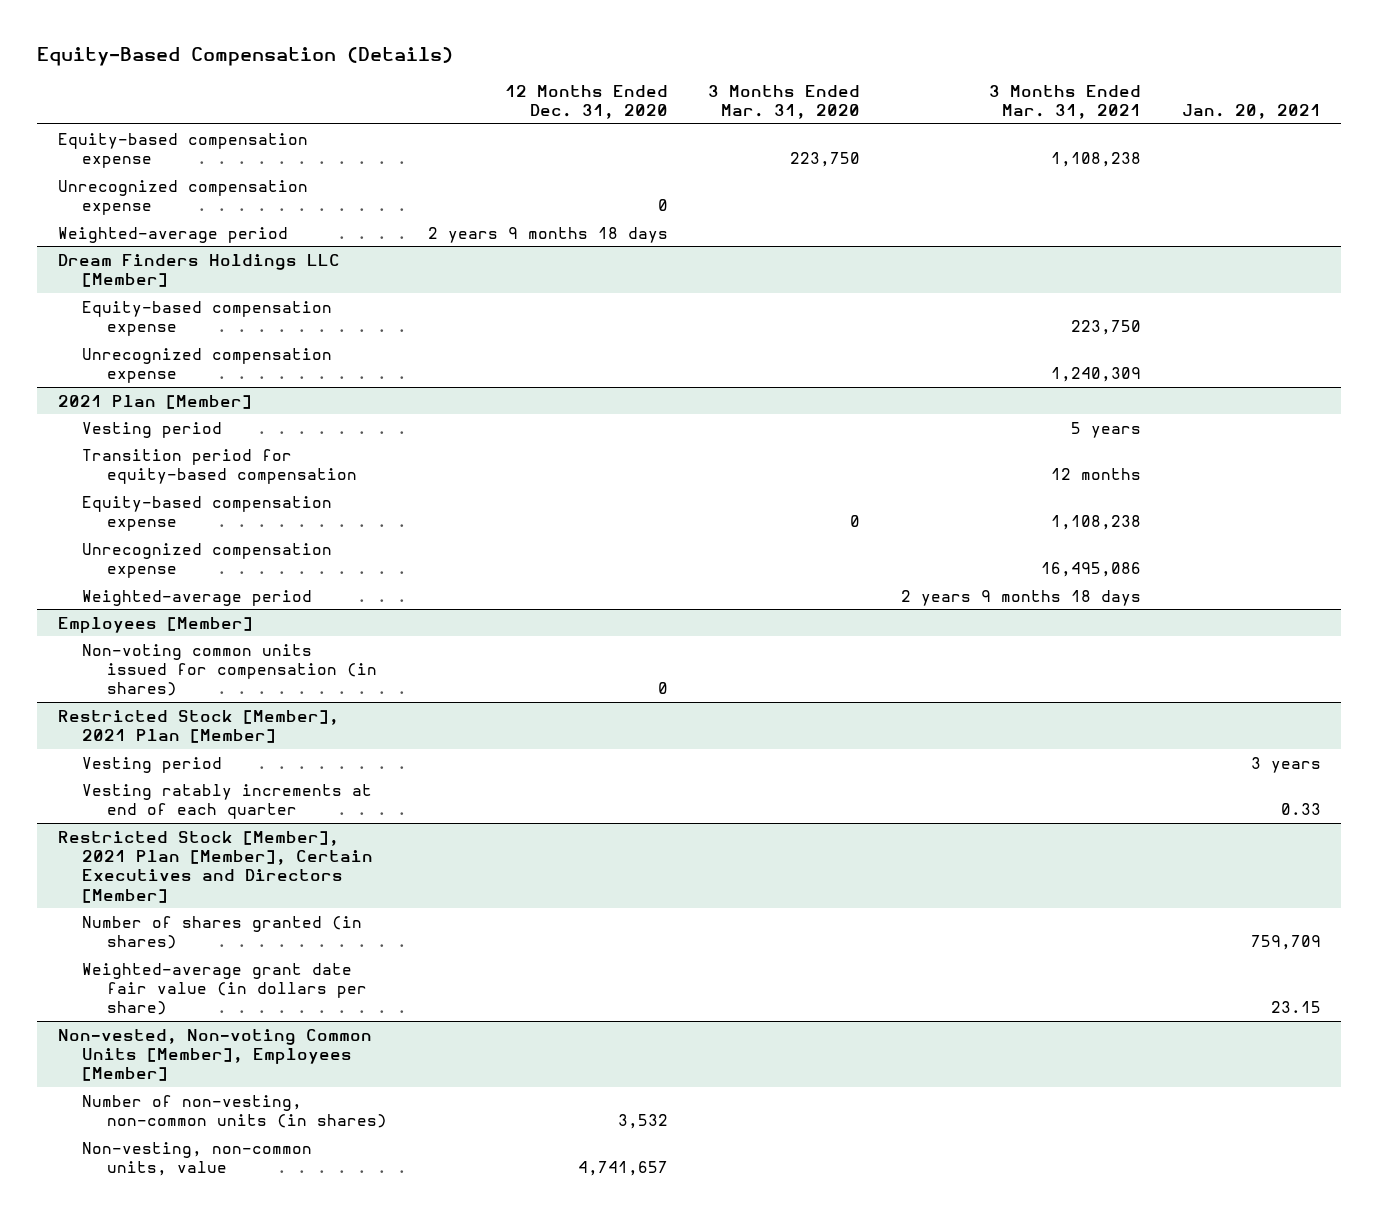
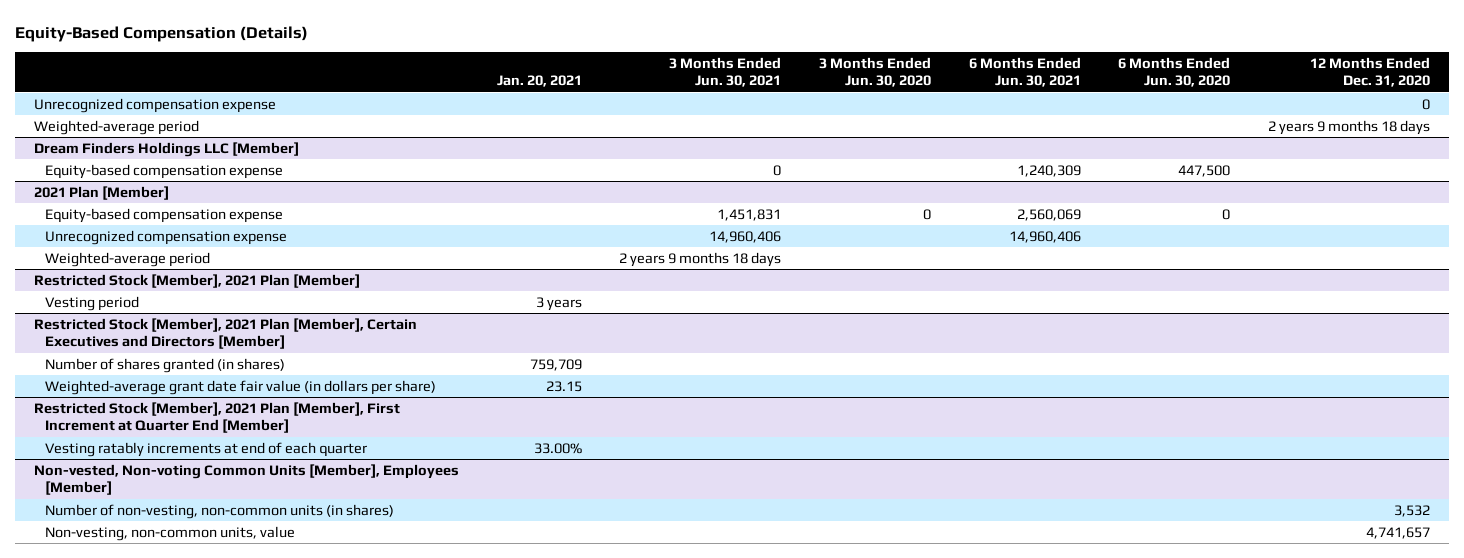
[708,84,861,120] 3 Months Ended Mar. 31, 2020 -> none
[989,84,1142,120] 3 Months Ended Mar. 31, 2021 -> none
none -> [669,56,782,88] 3 Months Ended Jun. 30, 2021
none -> [818,56,931,88] 3 Months Ended Jun. 30, 2020
none -> [968,56,1081,88] 6 Months Ended Jun. 30, 2021
none -> [1118,56,1231,88] 6 Months Ended Jun. 30, 2020
[57,132,308,168] Equity-based compensation expense -> none
[82,347,333,383] Unrecognized compensation expense -> none
[82,421,223,438] Vesting period -> none
[82,448,357,484] Transition period for equity-based compensation -> none
[57,616,253,633] Employees [Member] -> none
[82,643,377,697] Non-voting common units issued for compensation (in shares) -> none
[82,783,373,819] Vesting ratably increments at end of each quarter -> none
none -> [34,401,401,434] Restricted Stock [Member], 2021 Plan [Member], First Increment at Quarter End [Member]
none -> [45,441,368,457] Vesting ratably increments at end of each quarter

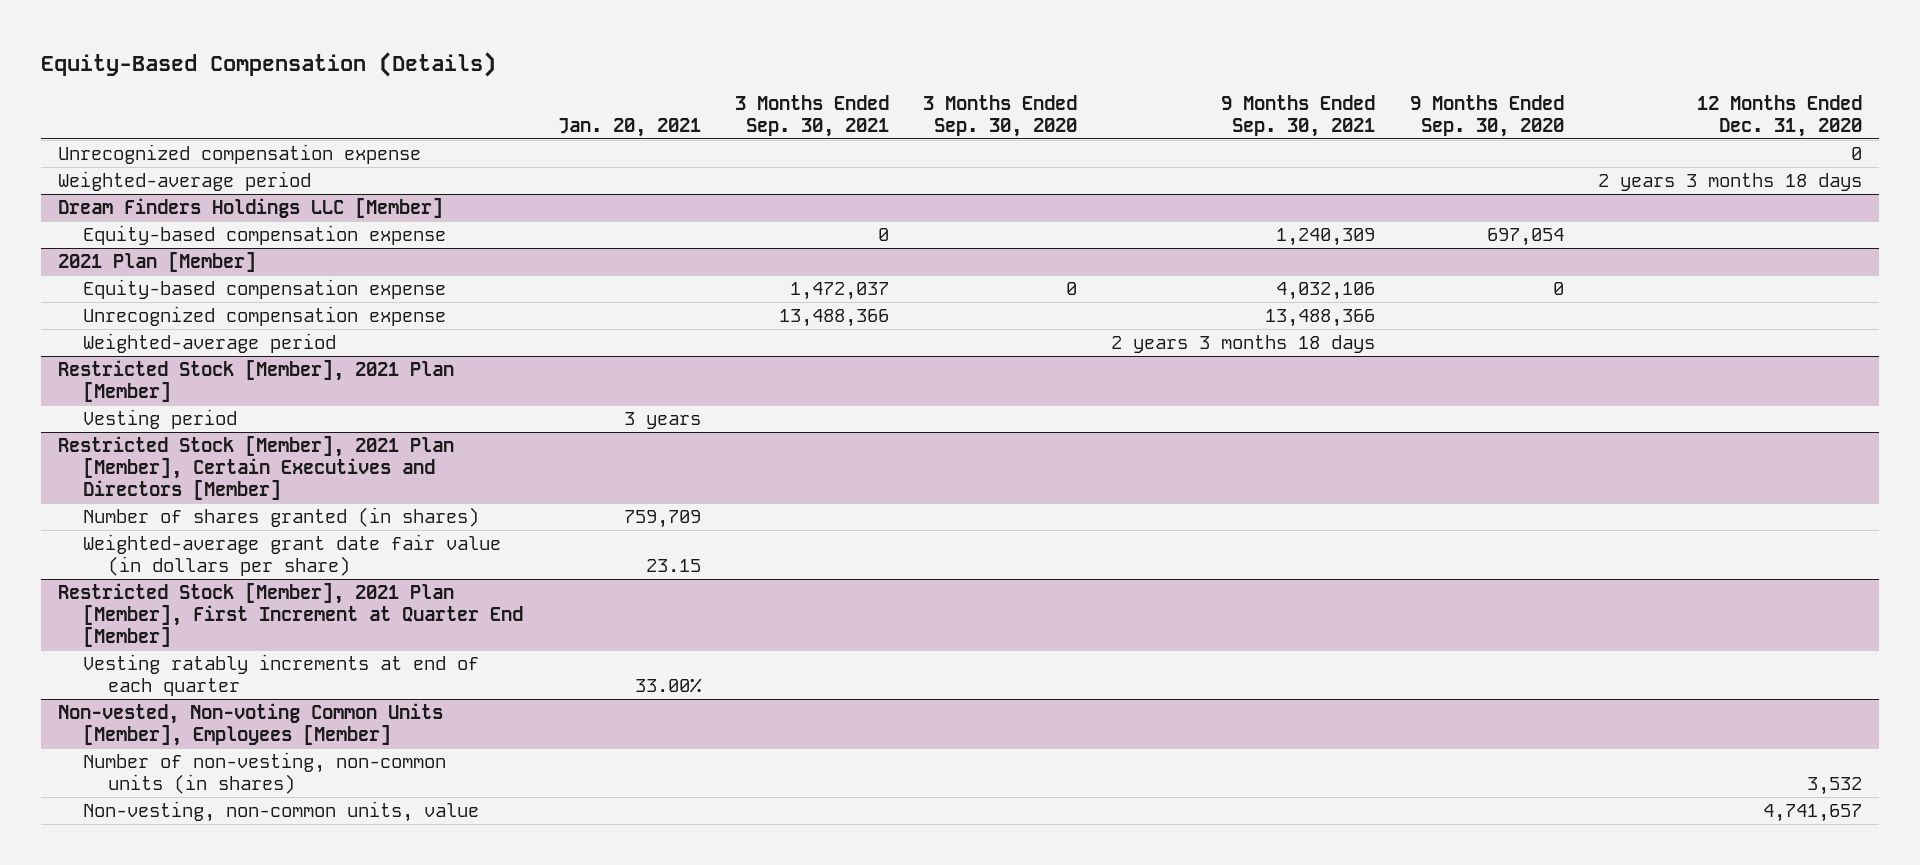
[669,56,782,88] 3 Months Ended Jun. 30, 2021 -> none
[818,56,931,88] 3 Months Ended Jun. 30, 2020 -> none
[968,56,1081,88] 6 Months Ended Jun. 30, 2021 -> none
[1118,56,1231,88] 6 Months Ended Jun. 30, 2020 -> none
none -> [734,94,889,137] 3 Months Ended Sep. 30, 2021
none -> [923,94,1078,137] 3 Months Ended Sep. 30, 2020
none -> [1221,94,1376,137] 9 Months Ended Sep. 30, 2021
none -> [1409,94,1564,137] 9 Months Ended Sep. 30, 2020
[1267,119,1430,135] 2 years 9 months 18 days -> [1597,173,1862,192] 2 years 3 months 18 days

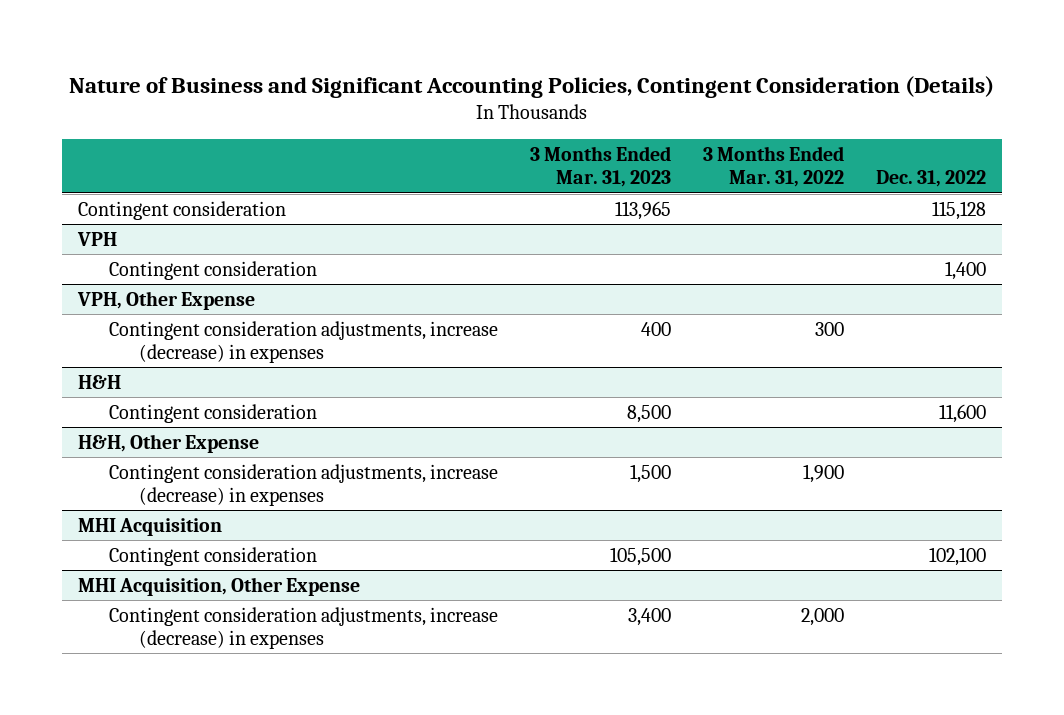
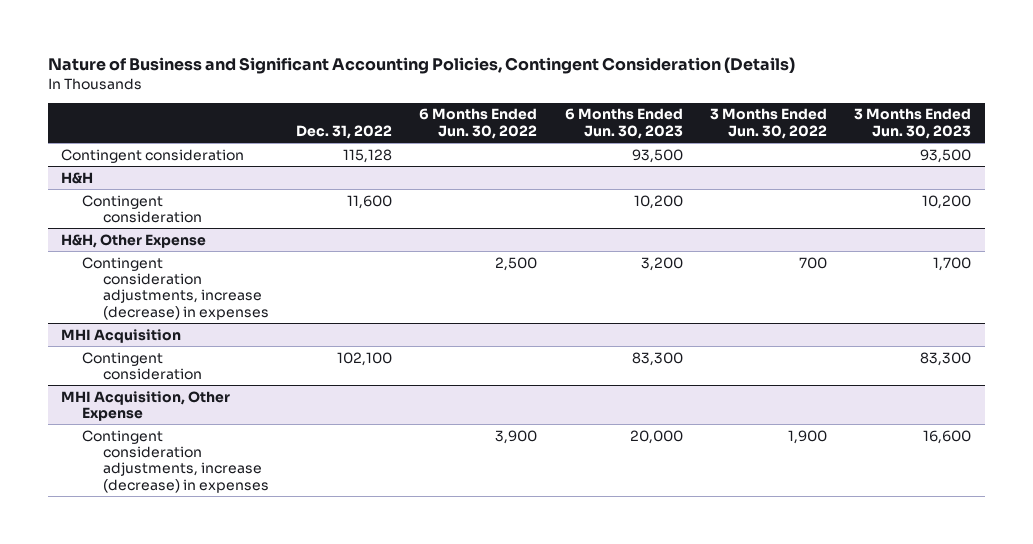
[529,146,671,188] 3 Months Ended Mar. 31, 2023 -> none
[703,146,845,188] 3 Months Ended Mar. 31, 2022 -> none
none -> [419,108,538,139] 6 Months Ended Jun. 30, 2022
none -> [564,108,683,139] 6 Months Ended Jun. 30, 2023
none -> [710,108,828,139] 3 Months Ended Jun. 30, 2022
none -> [854,108,972,139] 3 Months Ended Jun. 30, 2023
[76,231,117,246] VPH -> none
[108,260,317,280] Contingent consideration -> none
[76,290,255,310] VPH, Other Expense -> none
[108,320,498,364] Contingent consideration adjustments, increase (decrease) in expenses -> none

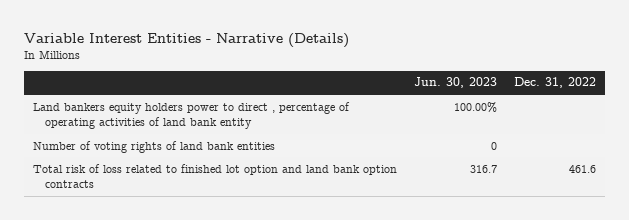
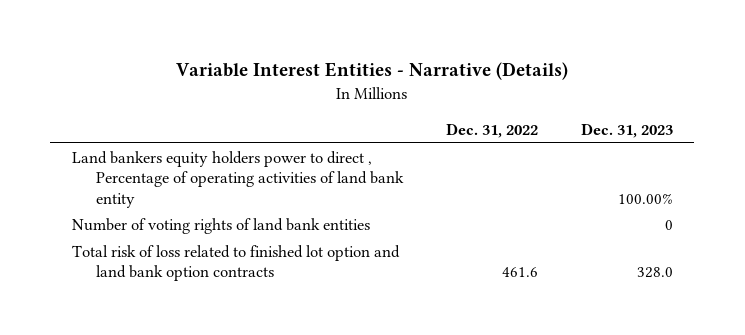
[413,77,497,89] Jun. 30, 2023 -> none
none -> [580,122,673,138] Dec. 31, 2023
[32,101,350,130] Land bankers equity holders power to direct , percentage of operating activities of land bank entity -> [71,150,405,208] Land bankers equity holders power to direct , Percentage of operating activities of land bank entity

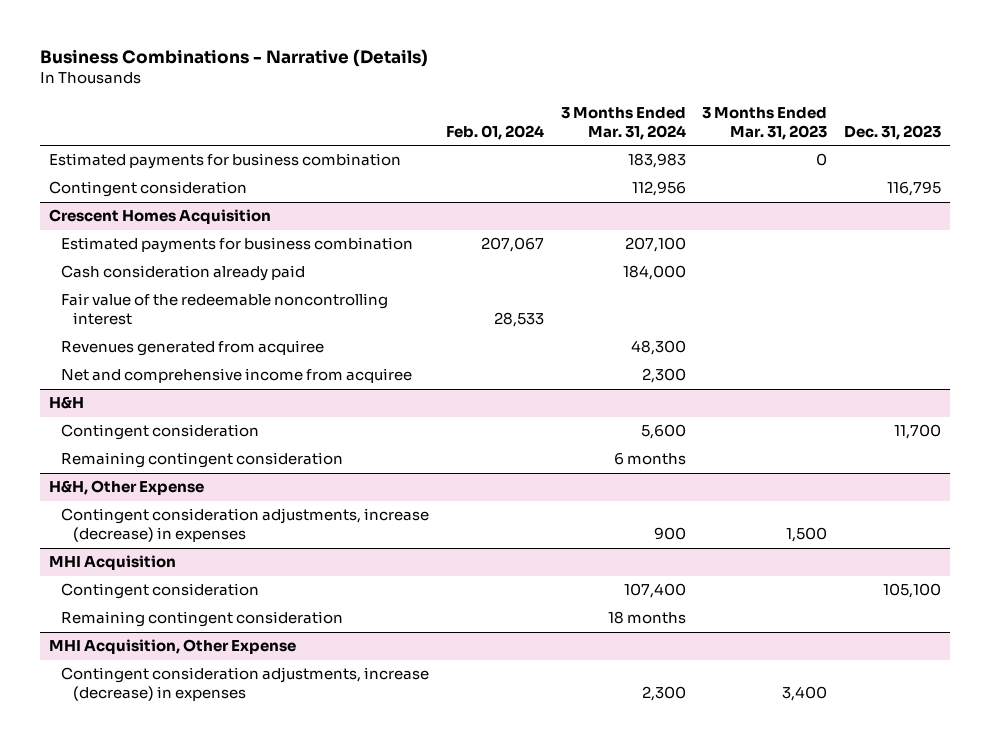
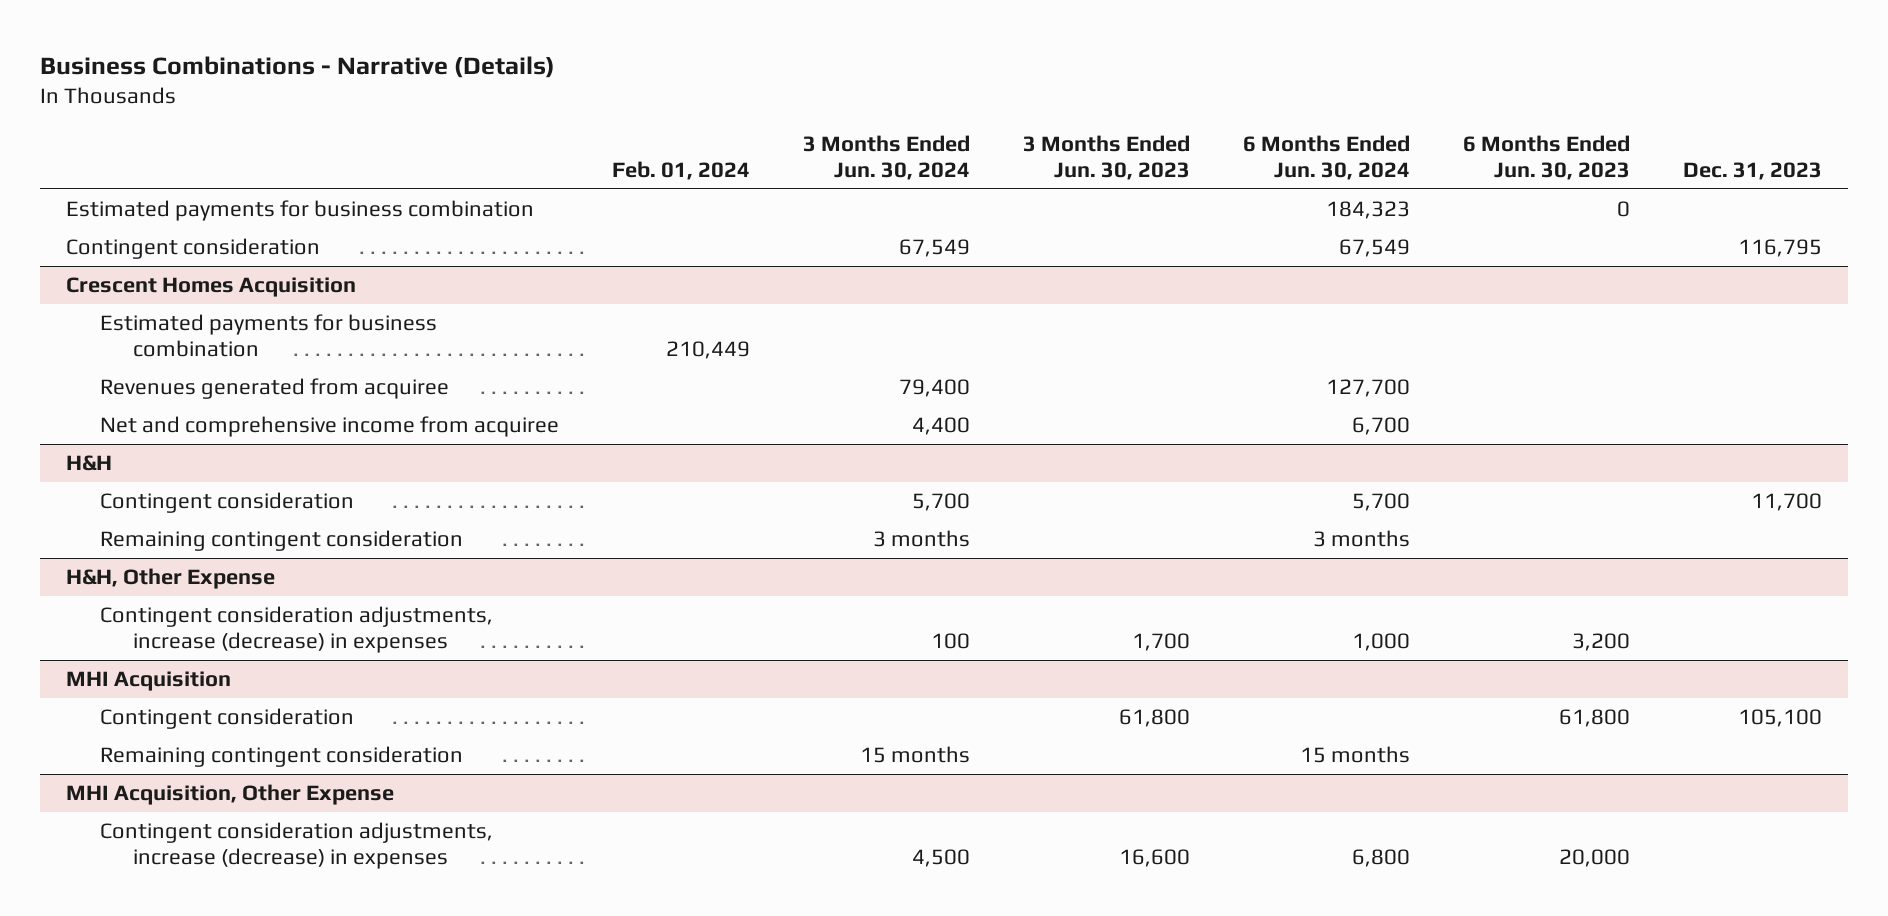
[560,106,686,140] 3 Months Ended Mar. 31, 2024 -> none
[702,106,828,140] 3 Months Ended Mar. 31, 2023 -> none
none -> [802,135,970,181] 3 Months Ended Jun. 30, 2024
none -> [1022,135,1190,181] 3 Months Ended Jun. 30, 2023
none -> [1242,135,1410,181] 6 Months Ended Jun. 30, 2024
none -> [1462,135,1630,181] 6 Months Ended Jun. 30, 2023
[60,265,305,282] Cash consideration already paid -> none
[60,293,388,326] Fair value of the redeemable noncontrolling interest -> none
[480,237,544,253] 207,067 -> [665,340,750,359] 210,449

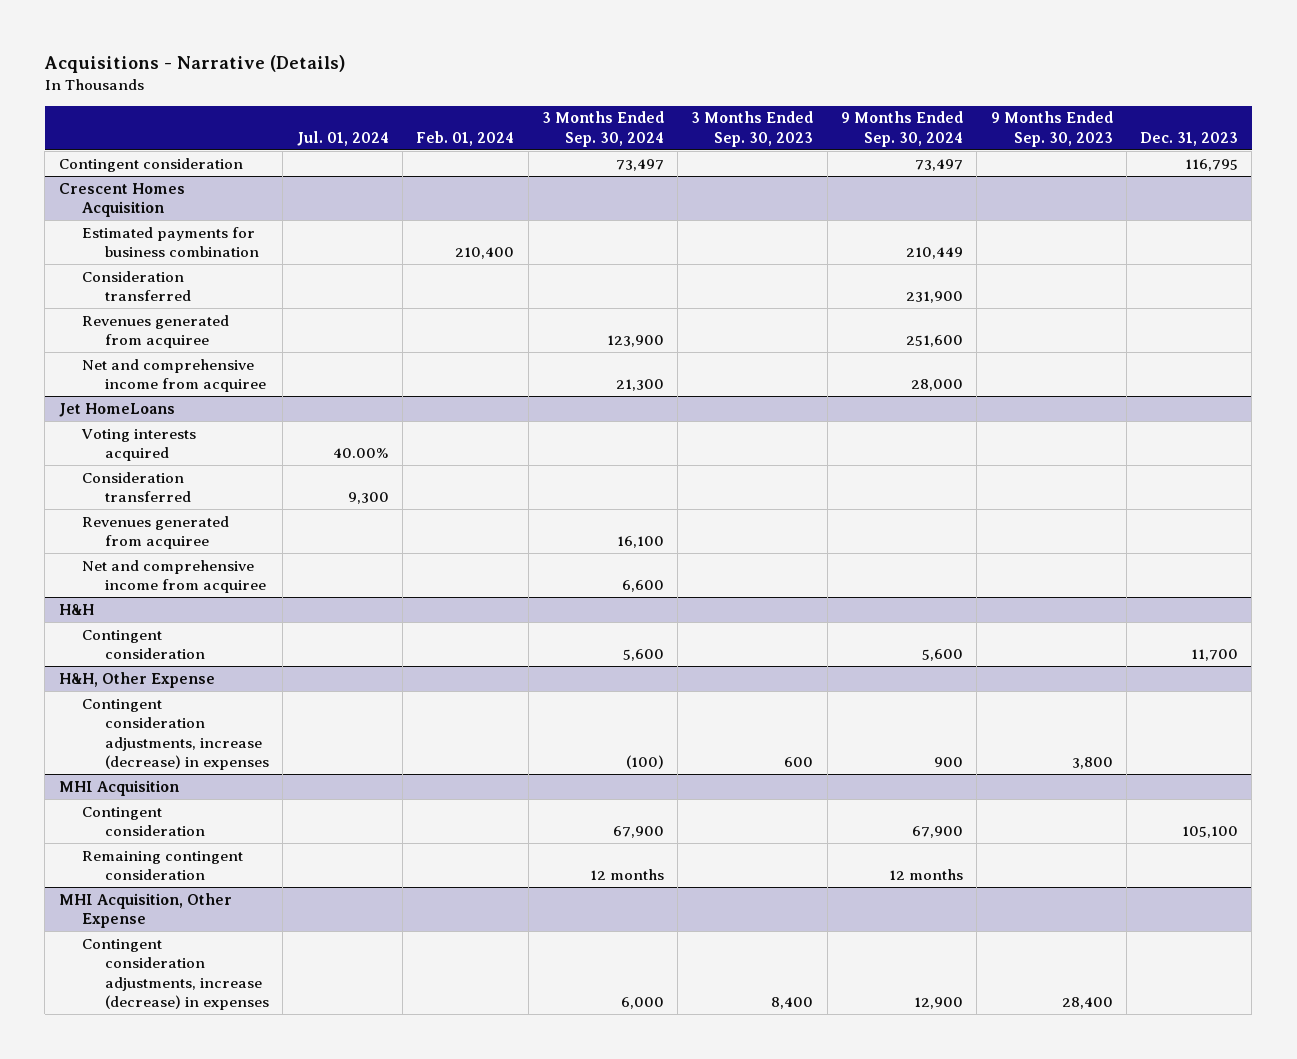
[39,55,555,78] Business Combinations - Narrative (Details) -> [43,55,345,74] Acquisitions - Narrative (Details)
[802,135,970,181] 3 Months Ended Jun. 30, 2024 -> none
[1022,135,1190,181] 3 Months Ended Jun. 30, 2023 -> none
[1242,135,1410,181] 6 Months Ended Jun. 30, 2024 -> none
[1462,135,1630,181] 6 Months Ended Jun. 30, 2023 -> none
none -> [296,130,389,146] Jul. 01, 2024
none -> [541,111,664,147] 3 Months Ended Sep. 30, 2024
none -> [691,111,814,147] 3 Months Ended Sep. 30, 2023
none -> [840,111,963,147] 9 Months Ended Sep. 30, 2024
none -> [990,111,1113,147] 9 Months Ended Sep. 30, 2023
[66,200,535,222] Estimated payments for business combination -> none
[665,340,750,359] 210,449 -> [455,247,515,260] 210,400
none -> [81,270,192,302] Consideration transferred
none -> [58,402,175,417] Jet HomeLoans
none -> [80,428,196,462] Voting interests acquired
none -> [81,471,192,503] Consideration transferred
none -> [81,515,229,550] Revenues generated from acquiree
none -> [81,559,267,594] Net and comprehensive income from acquiree
[99,530,463,552] Remaining contingent consideration -> none

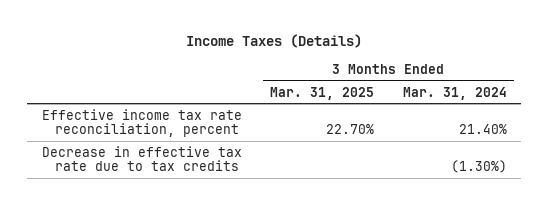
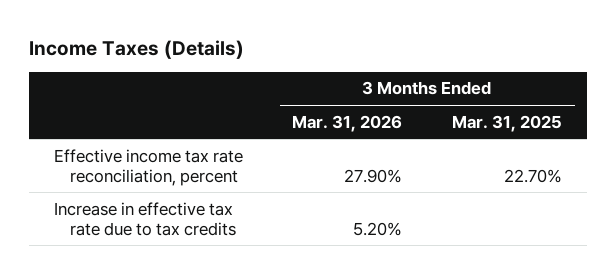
[402,86,507,100] Mar. 31, 2024 -> none
none -> [292,114,403,132] Mar. 31, 2026
[41,145,242,172] Decrease in effective tax rate due to tax credits -> [53,201,237,236] Increase in effective tax rate due to tax credits

